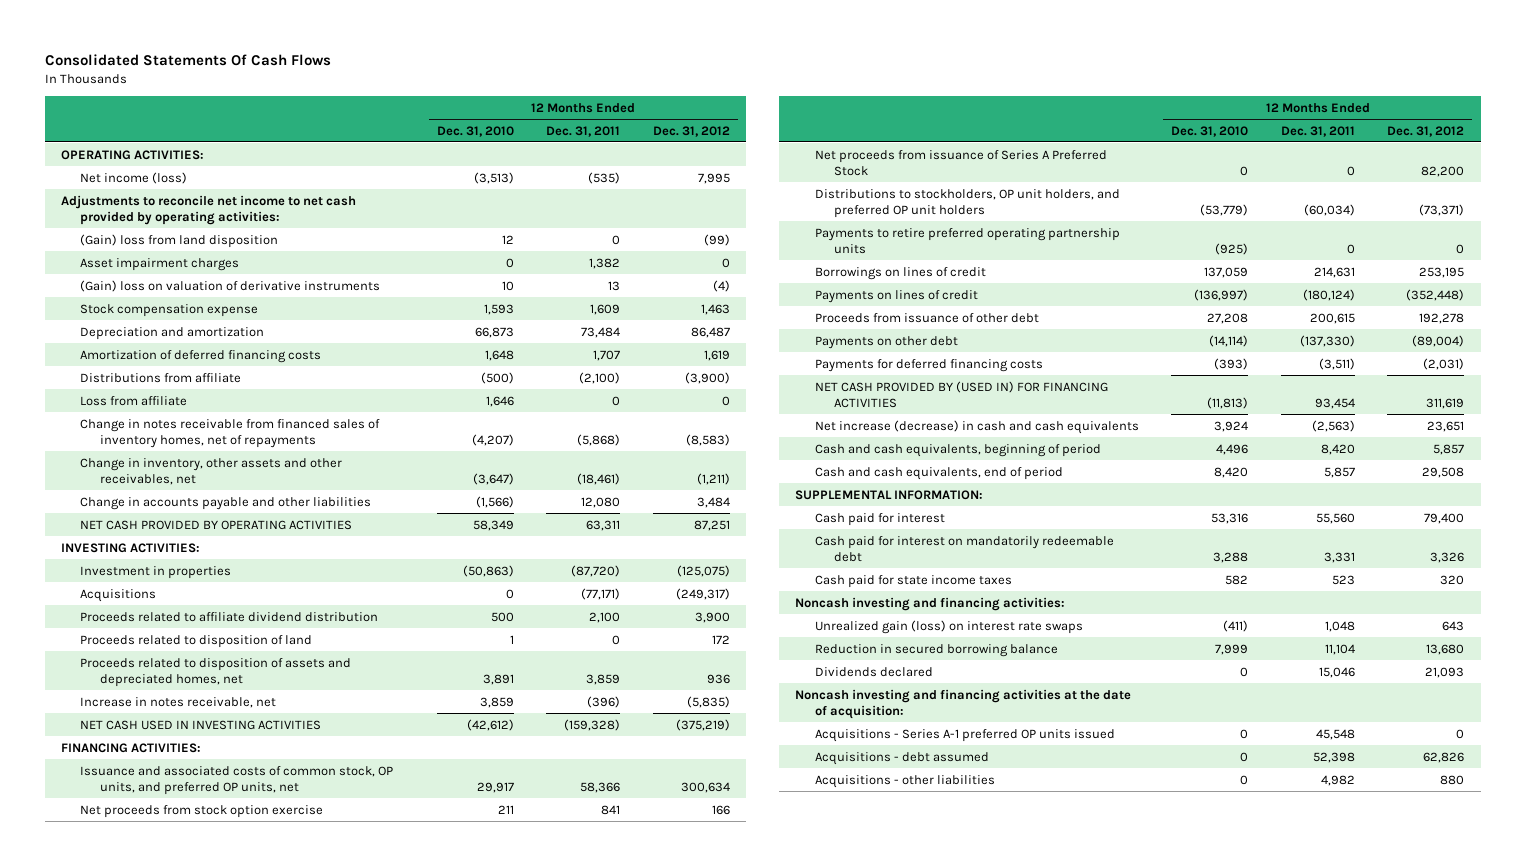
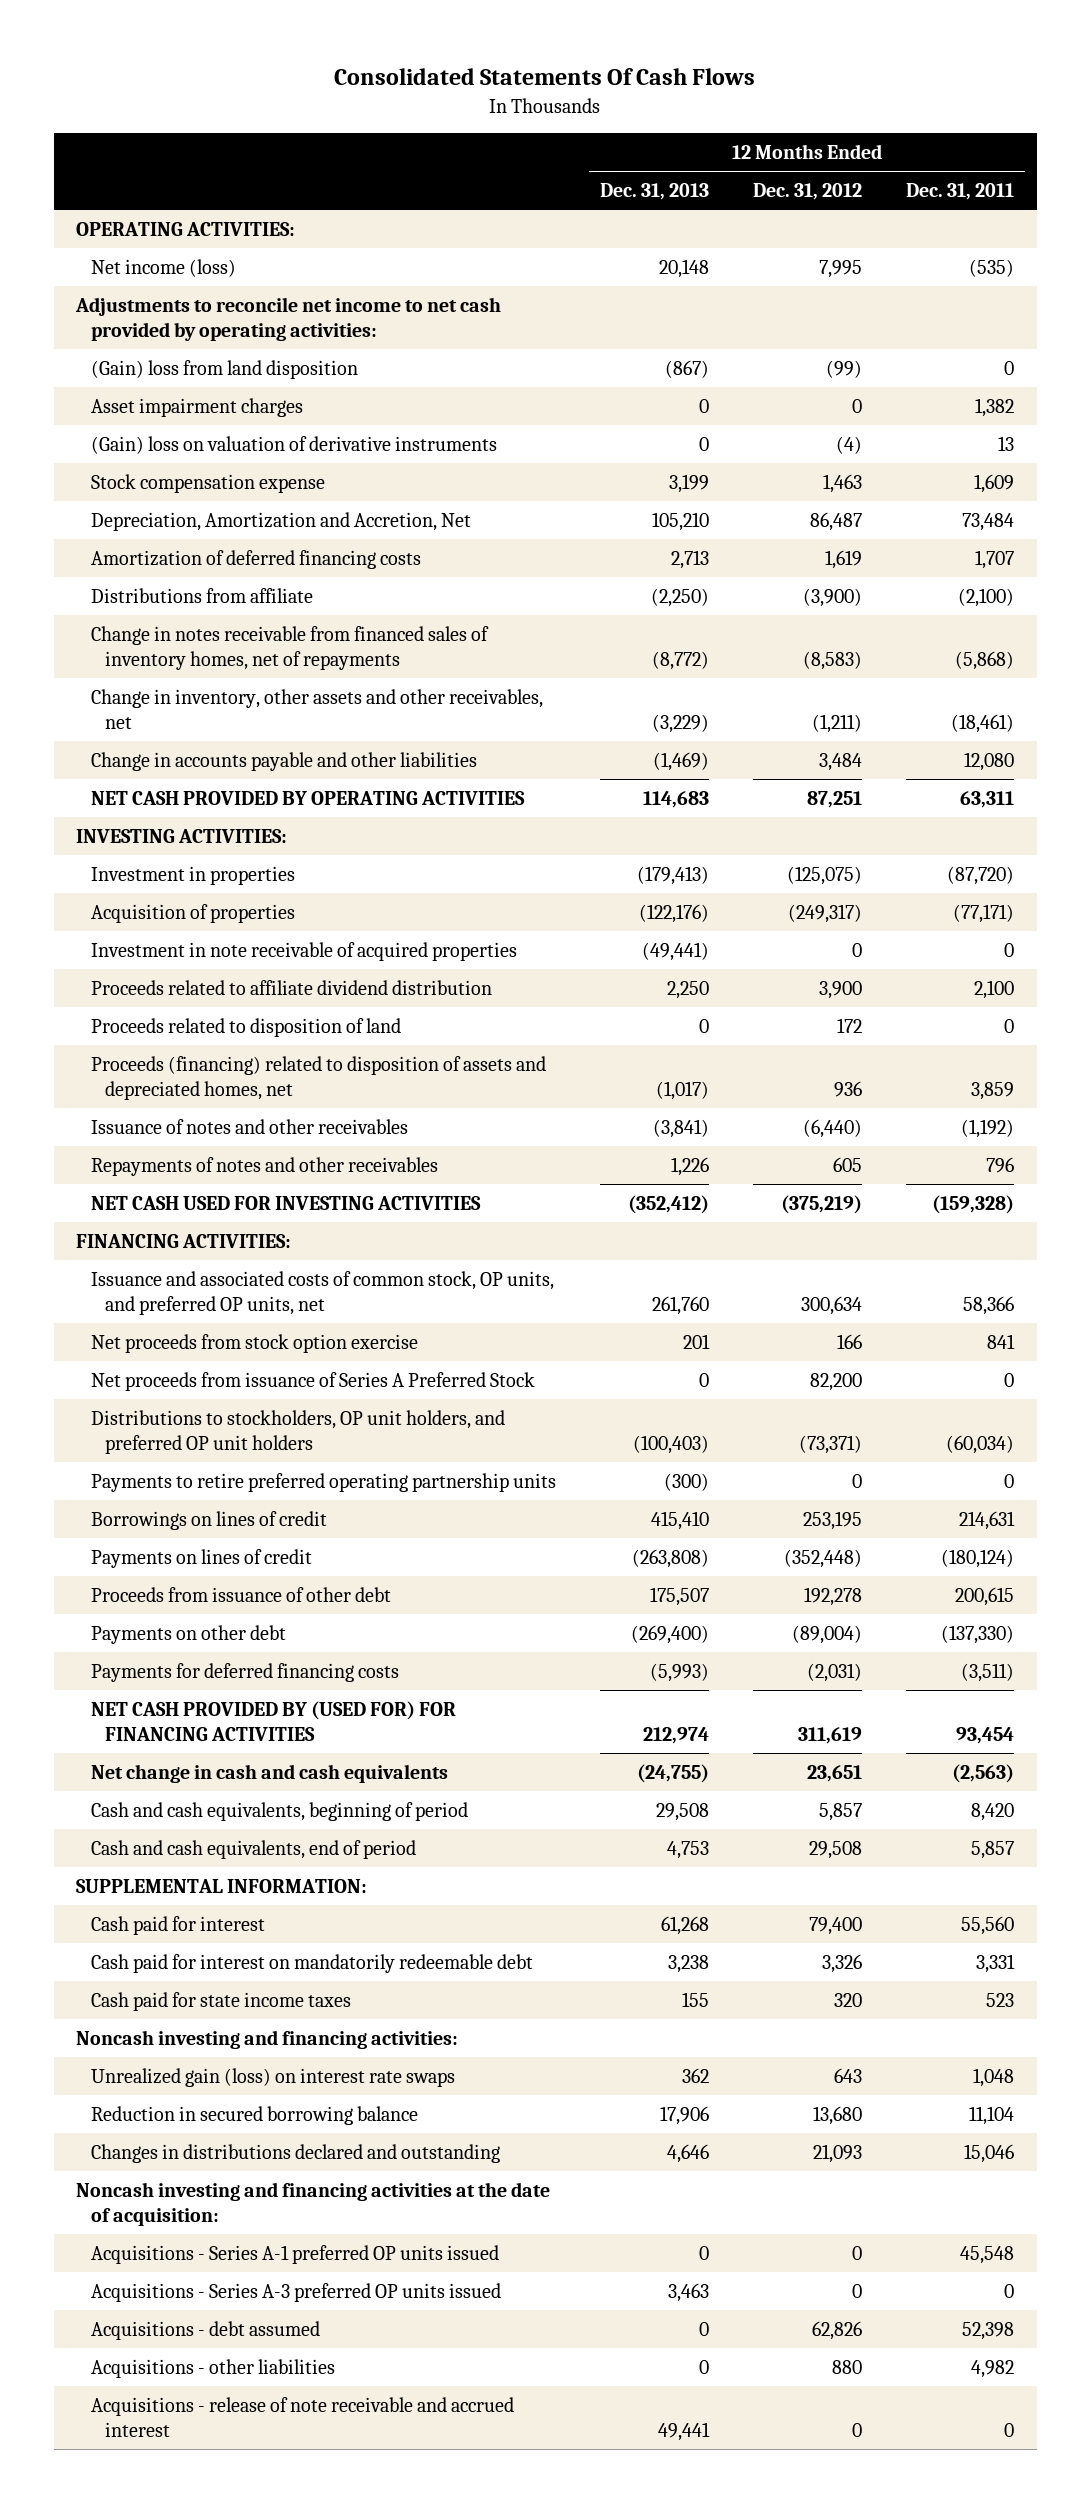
[436,125,514,137] Dec. 31, 2010 -> none
none -> [599,183,709,201] Dec. 31, 2013
[80,326,265,340] Depreciation and amortization -> [90,512,471,532] Depreciation, Amortization and Accretion, Net
[80,395,188,406] Loss from affiliate -> none
[80,588,157,602] Acquisitions -> [90,904,295,924] Acquisition of properties
none -> [90,942,517,962] Investment in note receivable of acquired properties
[80,696,277,708] Increase in notes receivable, net -> none
[80,657,352,687] Proceeds related to disposition of assets and depreciated homes, net -> [90,1056,546,1100] Proceeds (financing) related to disposition of assets and depreciated homes, net
none -> [90,1119,408,1135] Issuance of notes and other receivables
none -> [90,1157,438,1177] Repayments of notes and other receivables
[80,719,322,730] NET CASH USED IN INVESTING ACTIVITIES -> [90,1196,481,1211] NET CASH USED FOR INVESTING ACTIVITIES
[814,380,1108,408] NET CASH PROVIDED BY (USED IN) FOR FINANCING ACTIVITIES -> [90,1701,456,1741] NET CASH PROVIDED BY (USED FOR) FOR FINANCING ACTIVITIES
[814,419,1139,434] Net increase (decrease) in cash and cash equivalents -> [90,1764,448,1784] Net change in cash and cash equivalents
[814,666,933,677] Dividends declared -> [90,2144,500,2164] Changes in distributions declared and outstanding
none -> [90,2283,501,2303] Acquisitions - Series A-3 preferred OP units issued
none -> [90,2397,514,2437] Acquisitions - release of note receivable and accrued interest

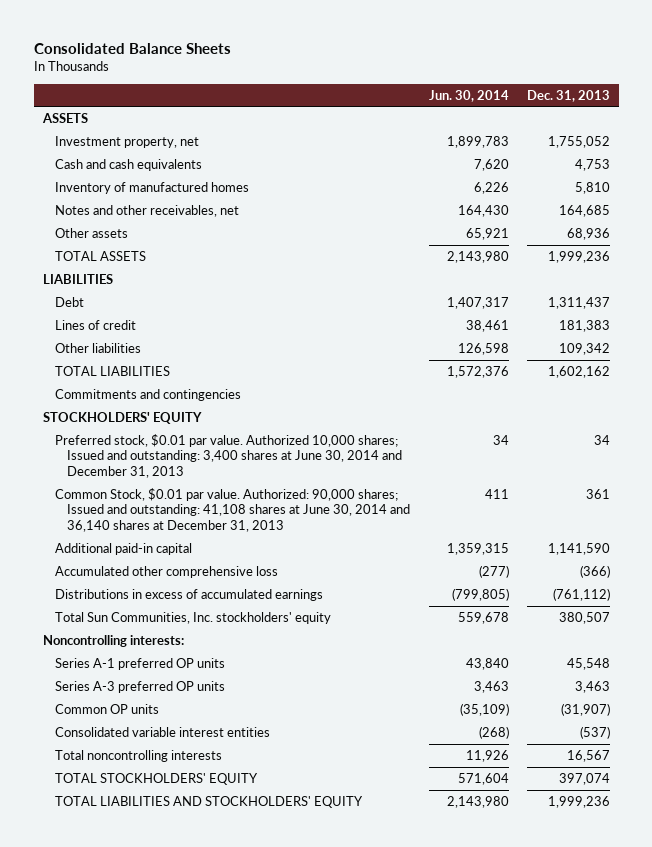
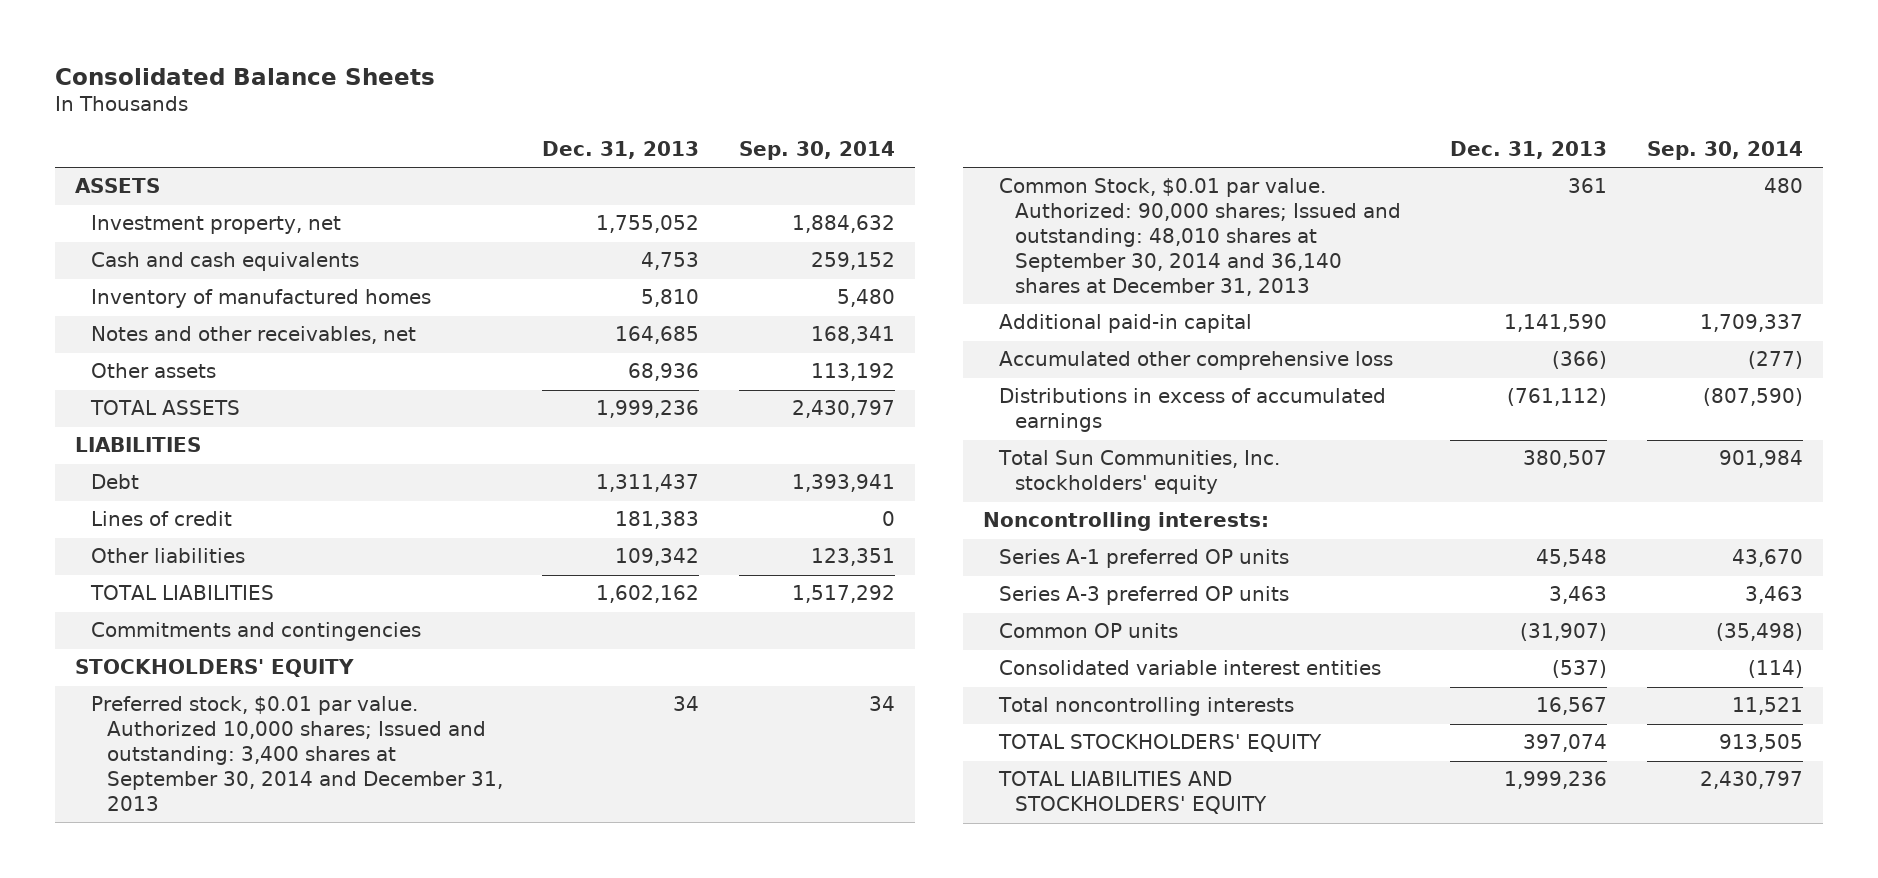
[428,89,509,102] Jun. 30, 2014 -> none
none -> [738,141,895,161] Sep. 30, 2014
[55,433,403,478] Preferred stock, $0.01 par value. Authorized 10,000 shares; Issued and outstanding: 3,400 shares at June 30, 2014 and December 31, 2013 -> [90,696,503,812] Preferred stock, $0.01 par value. Authorized 10,000 shares; Issued and outstanding: 3,400 shares at September 30, 2014 and December 31, 2013
[55,487,411,532] Common Stock, $0.01 par value. Authorized: 90,000 shares; Issued and outstanding: 41,108 shares at June 30, 2014 and 36,140 shares at December 31, 2013 -> [998,178,1401,297] Common Stock, $0.01 par value. Authorized: 90,000 shares; Issued and outstanding: 48,010 shares at September 30, 2014 and 36,140 shares at December 31, 2013

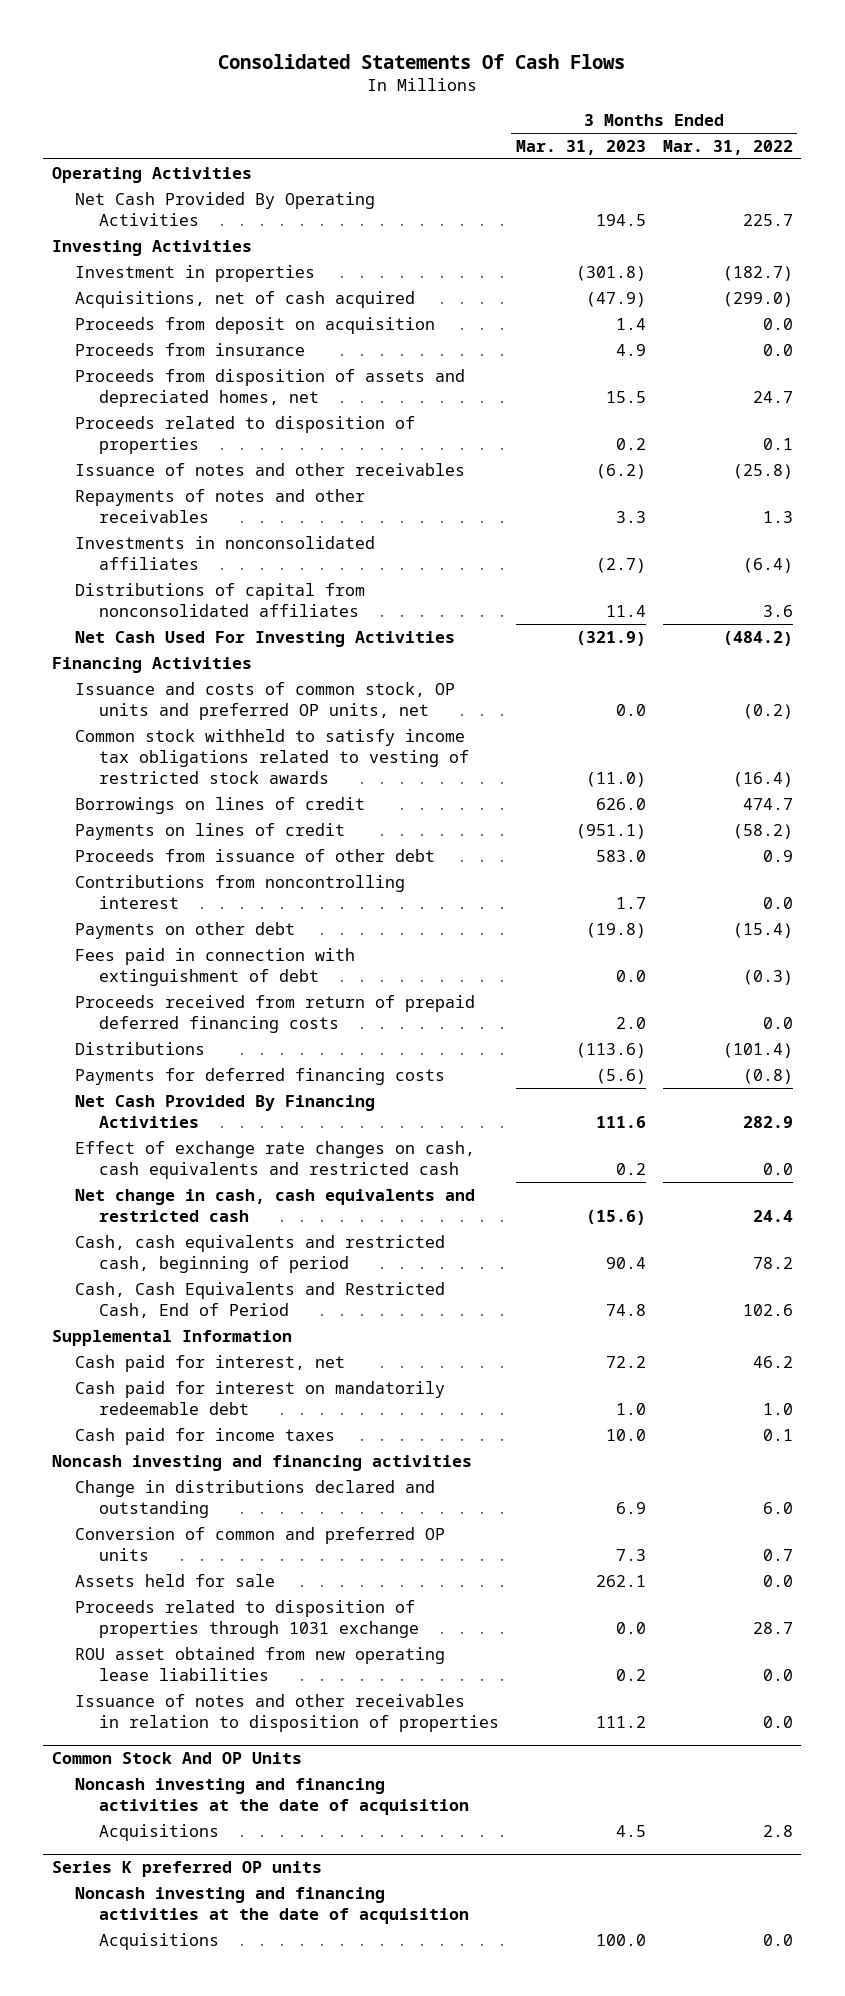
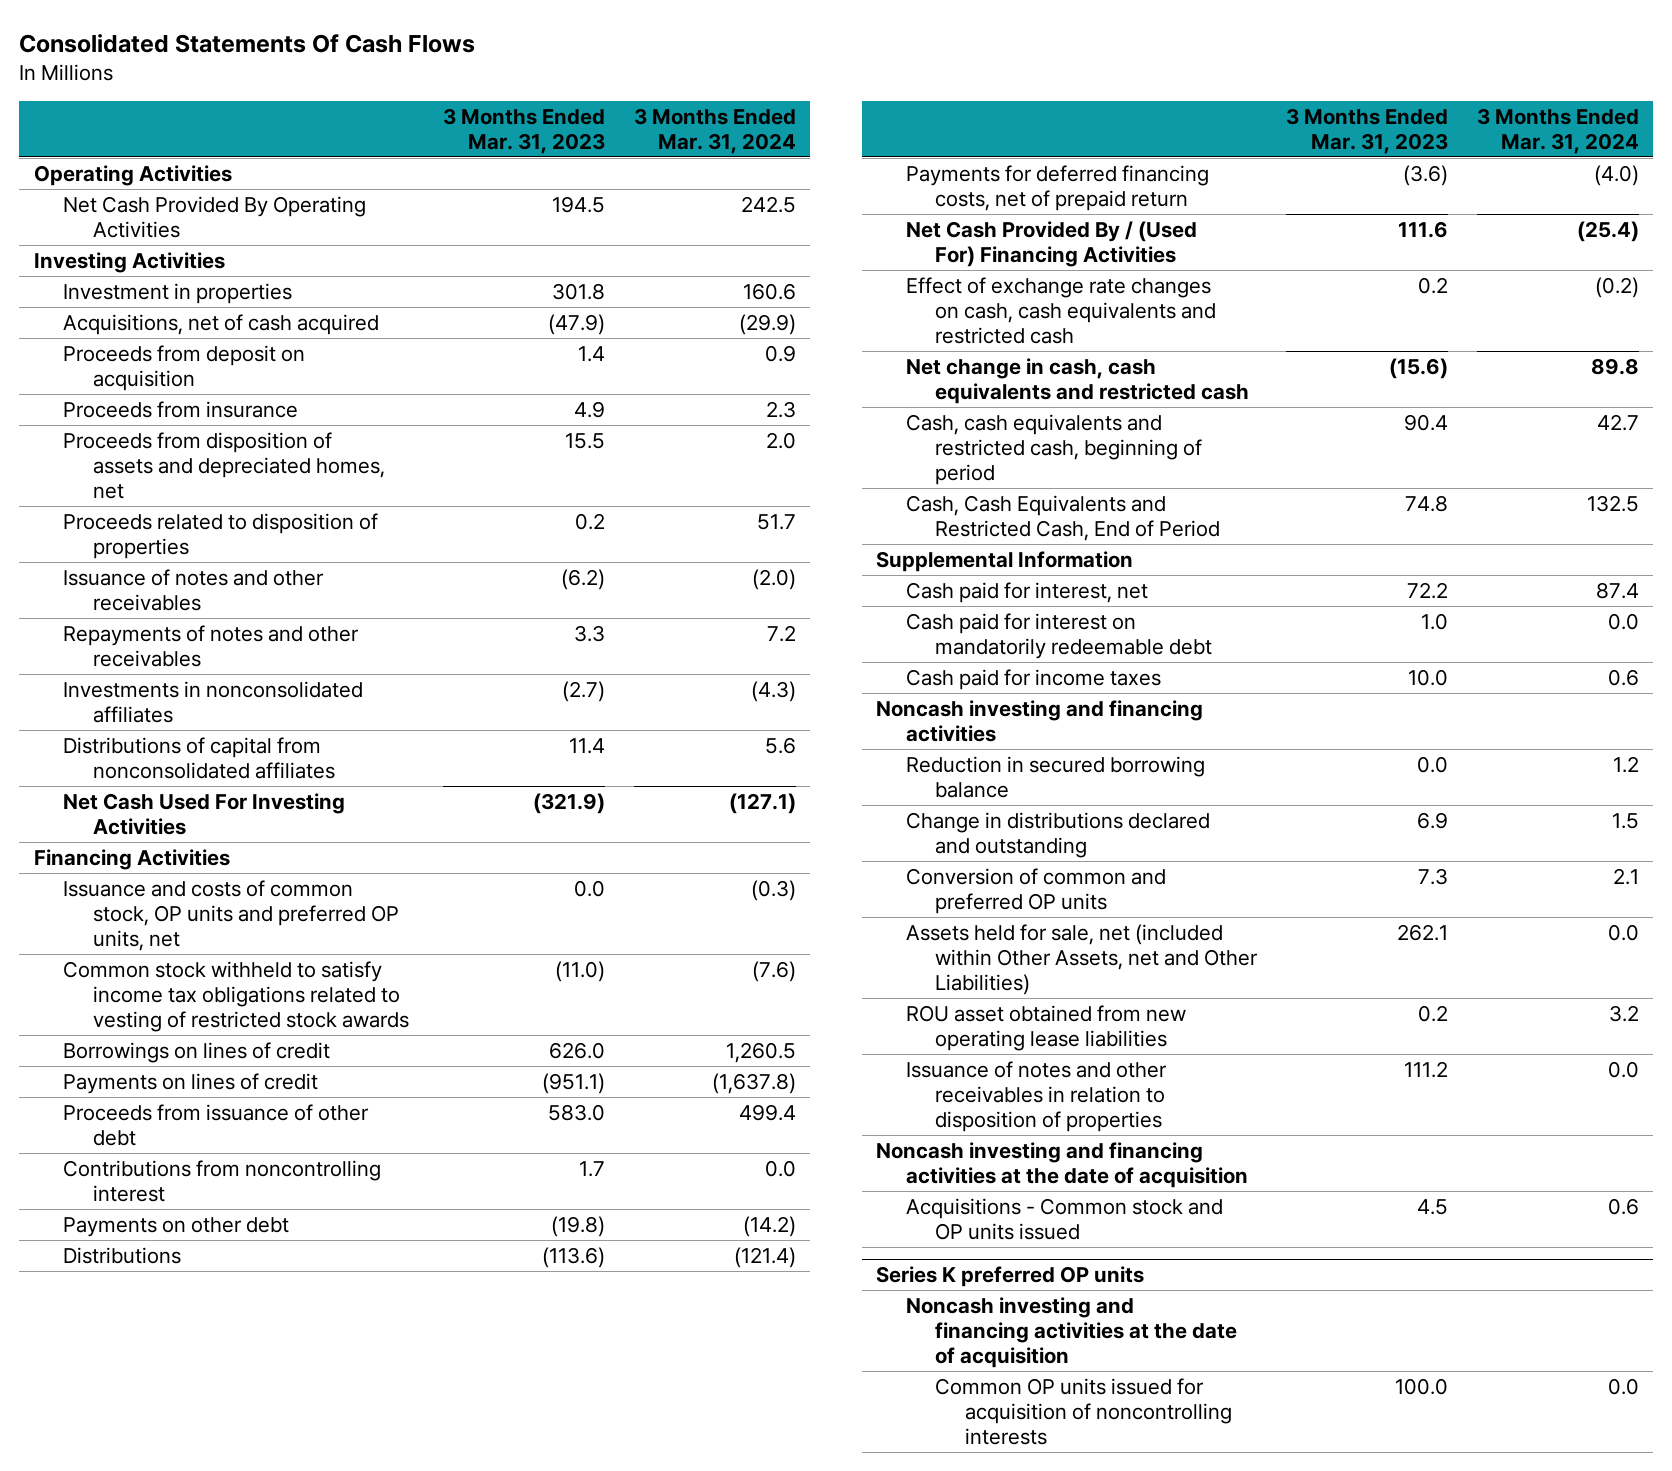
[662,139,793,155] Mar. 31, 2022 -> none
none -> [633,107,796,154] 3 Months Ended Mar. 31, 2024
[575,265,646,281] (301.8) -> [552,282,606,300] 301.8
[75,947,356,986] Fees paid in connection with extinguishment of debt -> none
[75,994,476,1033] Proceeds received from return of prepaid deferred financing costs -> none
[75,1067,446,1085] Payments for deferred financing costs -> [905,164,1209,211] Payments for deferred financing costs, net of prepaid return
[595,1068,646,1084] (5.6) -> [1403,164,1449,186] (3.6)
[75,1094,376,1128] Net Cash Provided By Financing Activities -> [905,220,1197,267] Net Cash Provided By / (Used For) Financing Activities
none -> [905,755,1205,798] Reduction in secured borrowing balance
[75,1599,419,1638] Proceeds related to disposition of properties through 1031 exchange -> none
[75,1573,276,1587] Assets held for sale -> [905,923,1259,996] Assets held for sale, net (included within Other Assets, net and Other Liabilities)
[51,1752,302,1765] Common Stock And OP Units -> none
[98,1823,219,1841] Acquisitions -> none
none -> [905,1197,1223,1240] Acquisitions - Common stock and OP units issued
[98,1932,219,1950] Acquisitions -> none
none -> [935,1377,1232,1446] Common OP units issued for acquisition of noncontrolling interests

